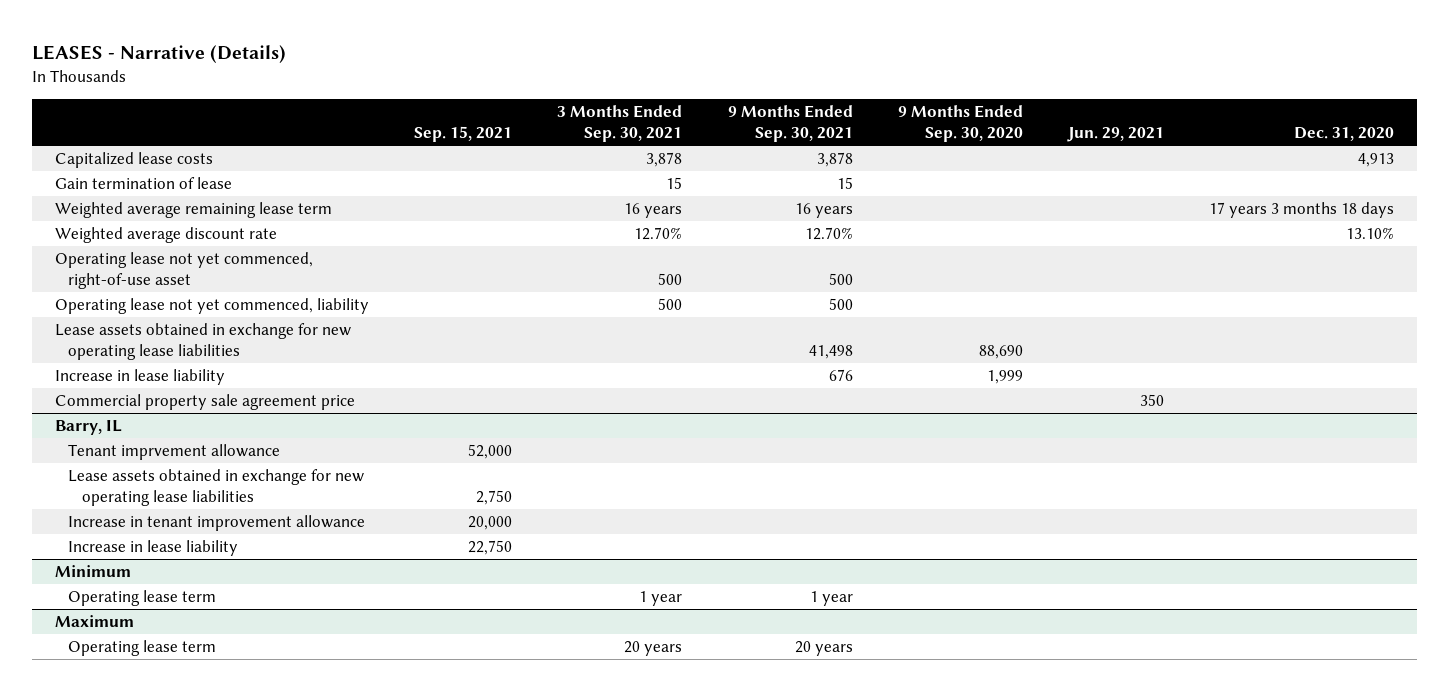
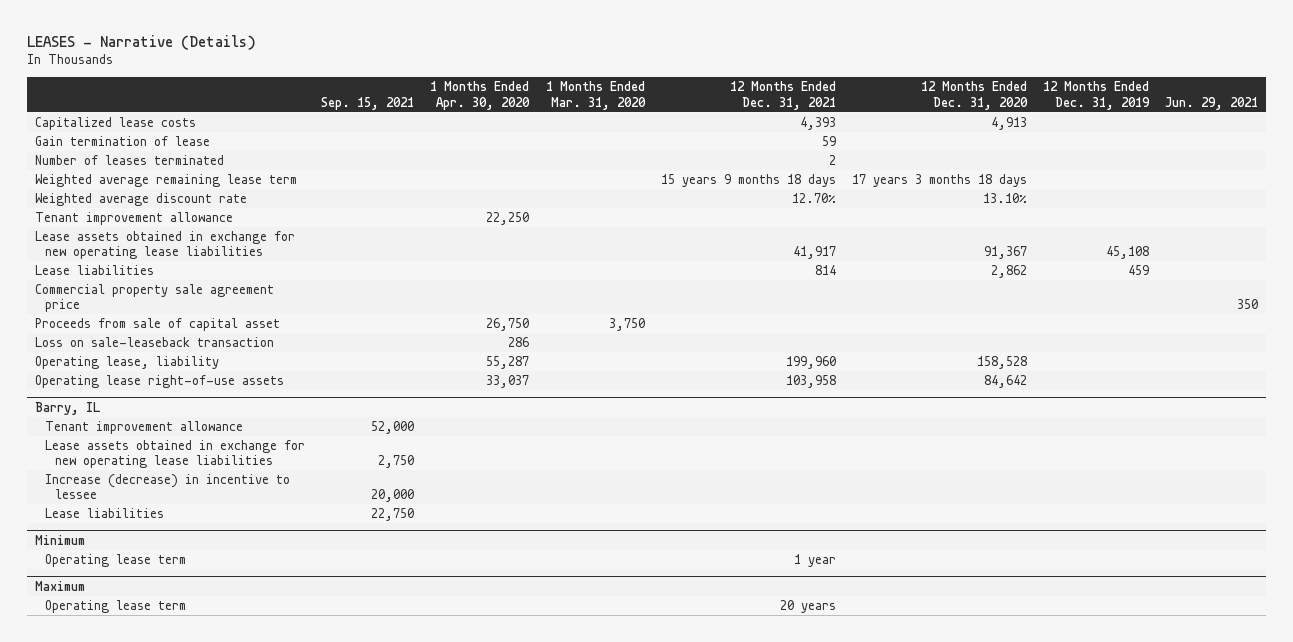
[557,105,683,143] 3 Months Ended Sep. 30, 2021 -> none
[727,105,853,143] 9 Months Ended Sep. 30, 2021 -> none
[897,105,1023,143] 9 Months Ended Sep. 30, 2020 -> none
[1294,127,1395,142] Dec. 31, 2020 -> none
none -> [430,81,531,110] 1 Months Ended Apr. 30, 2020
none -> [545,81,646,110] 1 Months Ended Mar. 31, 2020
none -> [729,81,836,110] 12 Months Ended Dec. 31, 2021
none -> [920,81,1028,110] 12 Months Ended Dec. 31, 2020
none -> [1043,81,1151,110] 12 Months Ended Dec. 31, 2019
none -> [34,155,224,166] Number of leases terminated
[55,252,314,290] Operating lease not yet commenced, right-of-use asset -> none
[55,298,370,315] Operating lease not yet commenced, liability -> none
none -> [34,212,233,226] Tenant improvement allowance
[55,369,226,386] Increase in lease liability -> [34,265,154,276] Lease liabilities
none -> [34,318,280,332] Proceeds from sale of capital asset
none -> [34,337,274,348] Loss on sale-leaseback transaction
none -> [34,356,219,370] Operating lease, liability
none -> [34,375,284,389] Operating lease right-of-use assets
[68,444,281,461] Tenant imprvement allowance -> [45,421,244,435] Tenant improvement allowance
[68,515,366,532] Increase in tenant improvement allowance -> [45,474,291,500] Increase (decrease) in incentive to lessee
[68,540,239,557] Increase in lease liability -> [45,508,165,519] Lease liabilities

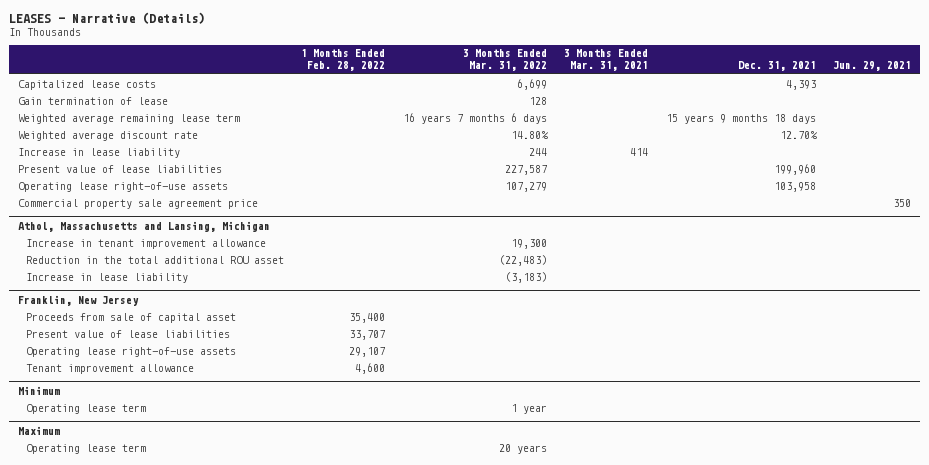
[321,96,415,110] Sep. 15, 2021 -> none
[430,81,531,110] 1 Months Ended Apr. 30, 2020 -> none
[545,81,646,110] 1 Months Ended Mar. 31, 2020 -> none
[729,81,836,110] 12 Months Ended Dec. 31, 2021 -> none
[920,81,1028,110] 12 Months Ended Dec. 31, 2020 -> none
[1043,81,1151,110] 12 Months Ended Dec. 31, 2019 -> none
none -> [301,49,386,72] 1 Months Ended Feb. 28, 2022
none -> [462,49,547,72] 3 Months Ended Mar. 31, 2022
none -> [564,49,649,72] 3 Months Ended Mar. 31, 2021
none -> [737,61,816,72] Dec. 31, 2021
[34,155,224,166] Number of leases terminated -> none
[34,212,233,226] Tenant improvement allowance -> none
[34,231,295,260] Lease assets obtained in exchange for new operating lease liabilities -> none
[34,318,280,332] Proceeds from sale of capital asset -> none
[34,337,274,348] Loss on sale-leaseback transaction -> none
[34,265,154,276] Lease liabilities -> [18,147,181,158] Increase in lease liability
[34,356,219,370] Operating lease, liability -> [18,164,223,173] Present value of lease liabilities
[34,401,100,415] Barry, IL -> none
[45,421,244,435] Tenant improvement allowance -> none
[45,440,306,469] Lease assets obtained in exchange for new operating lease liabilities -> none
[45,474,291,500] Increase (decrease) in incentive to lessee -> none
[45,508,165,519] Lease liabilities -> none
[34,284,274,313] Commercial property sale agreement price -> [18,198,259,209] Commercial property sale agreement price
none -> [18,220,271,232] Athol, Massachusetts and Lansing, Michigan
none -> [25,238,266,249] Increase in tenant improvement allowance
none -> [25,255,284,264] Reduction in the total additional ROU asset
none -> [25,272,188,283] Increase in lease liability
none -> [18,294,140,306] Franklin, New Jersey
none -> [25,312,236,323] Proceeds from sale of capital asset
none -> [25,329,230,338] Present value of lease liabilities
none -> [25,346,236,357] Operating lease right-of-use assets
none -> [25,363,194,374] Tenant improvement allowance

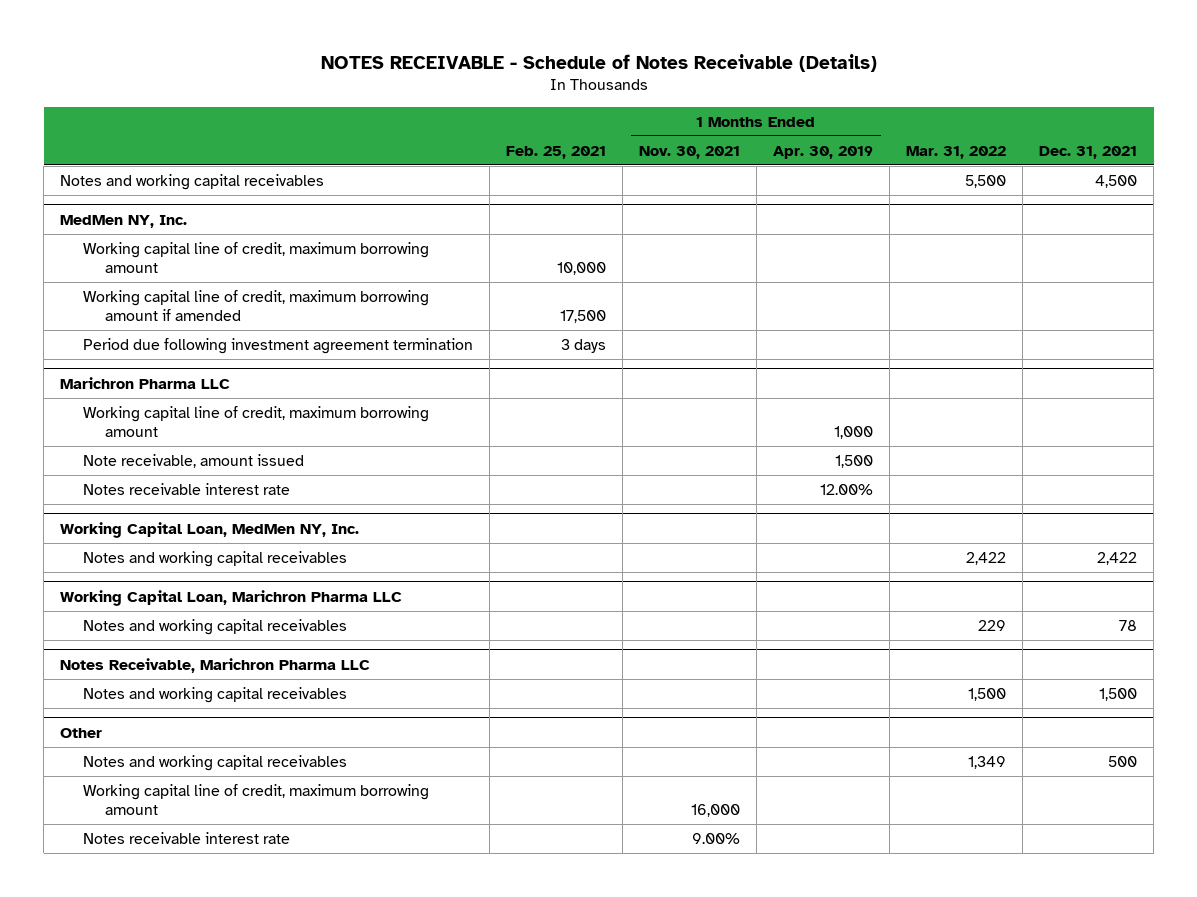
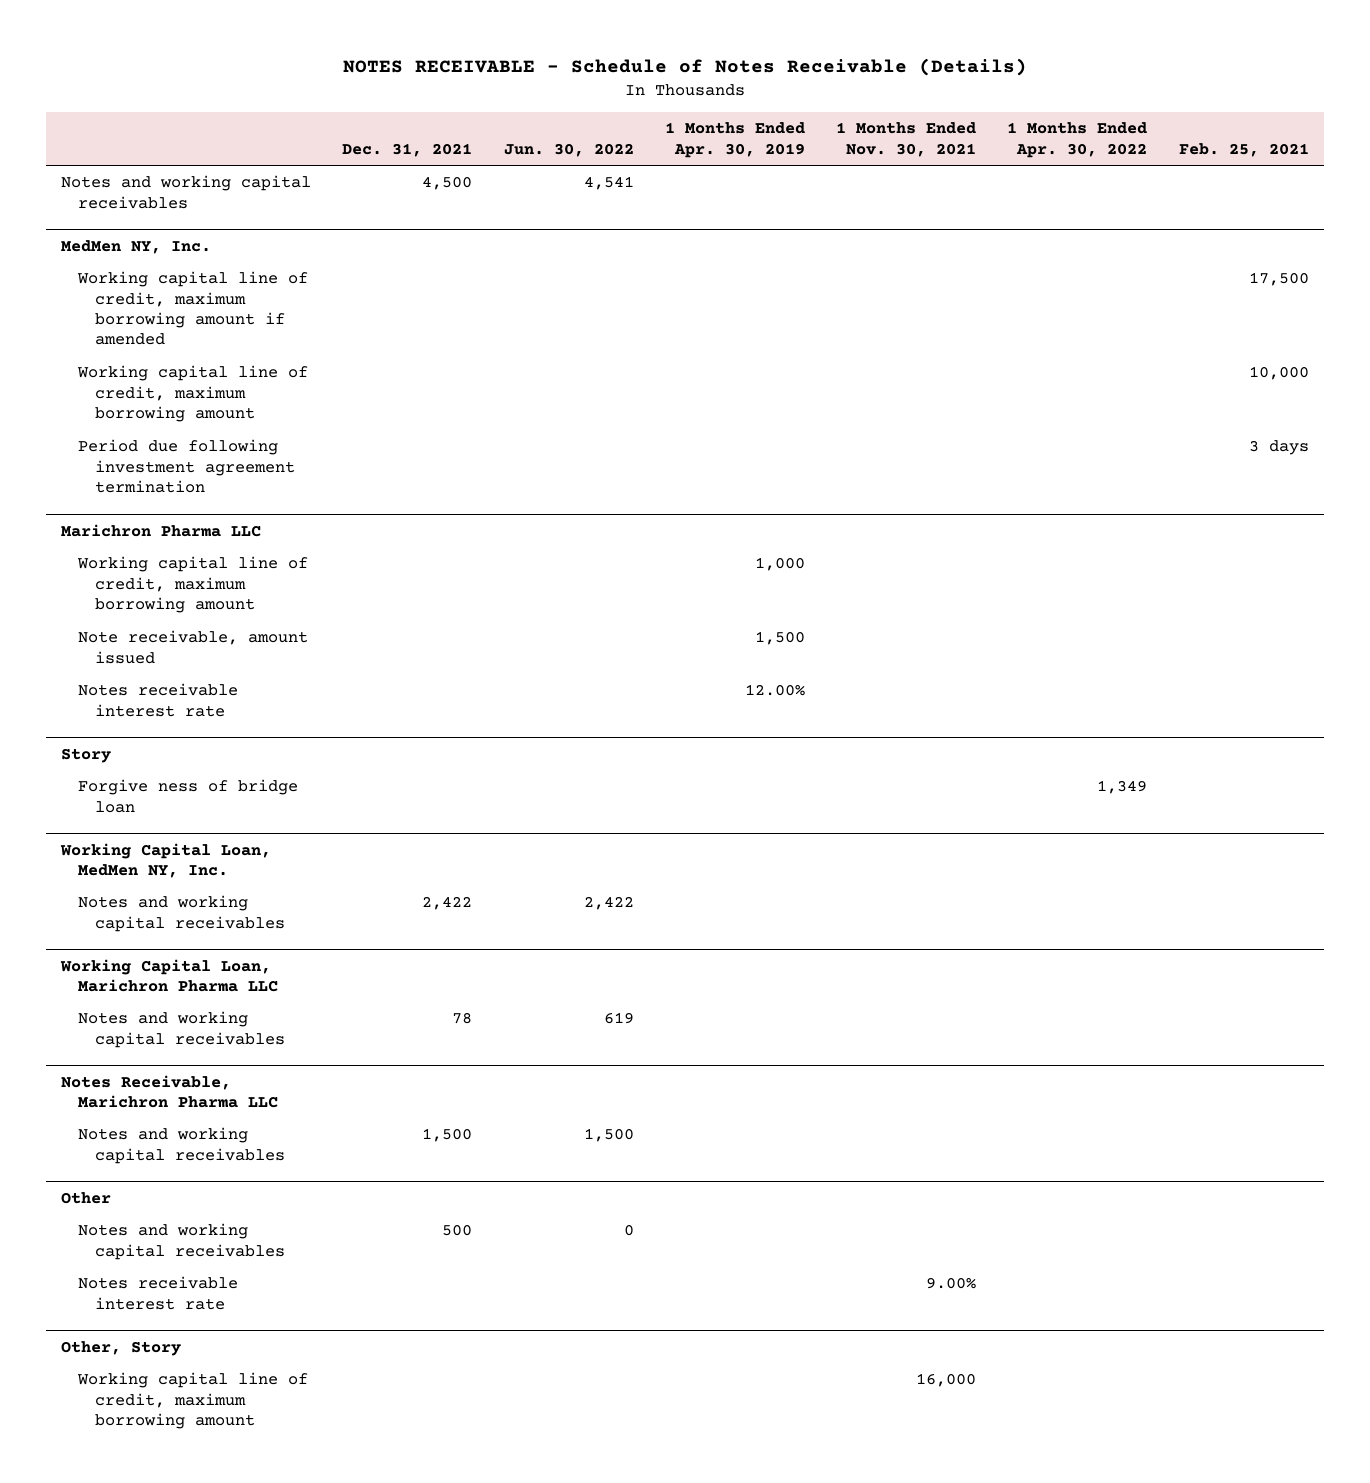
[906,145,1007,159] Mar. 31, 2022 -> none
none -> [503,142,634,157] Jun. 30, 2022
none -> [1007,122,1148,158] 1 Months Ended Apr. 30, 2022
[82,242,429,273] Working capital line of credit, maximum borrowing amount -> [77,365,309,422] Working capital line of credit, maximum borrowing amount
none -> [61,747,112,763] Story
none -> [78,779,299,813] Forgive ness of bridge loan
[82,784,429,815] Working capital line of credit, maximum borrowing amount -> none
none -> [61,1340,182,1356] Other, Story
none -> [77,1372,309,1429] Working capital line of credit, maximum borrowing amount

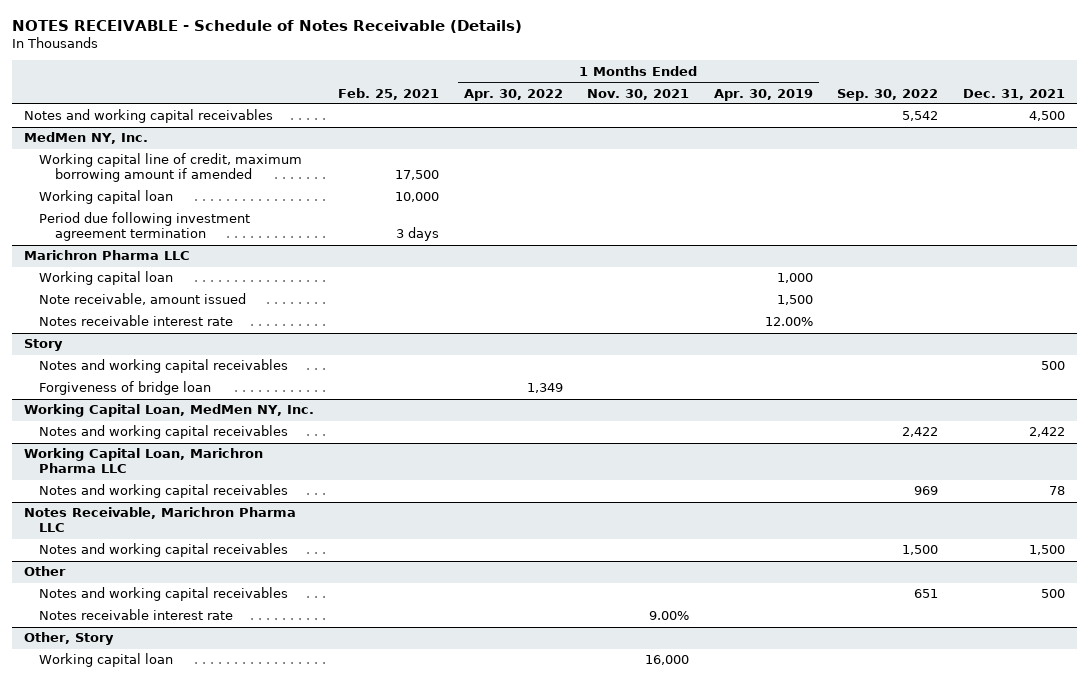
[503,142,634,157] Jun. 30, 2022 -> none
none -> [837,88,939,101] Sep. 30, 2022
[77,365,309,422] Working capital line of credit, maximum borrowing amount -> [39,190,174,205] Working capital loan
[77,556,309,613] Working capital line of credit, maximum borrowing amount -> [39,271,174,286] Working capital loan
none -> [39,359,289,374] Notes and working capital receivables
[78,779,299,813] Forgive ness of bridge loan -> [39,381,212,396] Forgiveness of bridge loan
[77,1372,309,1429] Working capital line of credit, maximum borrowing amount -> [39,653,174,668] Working capital loan

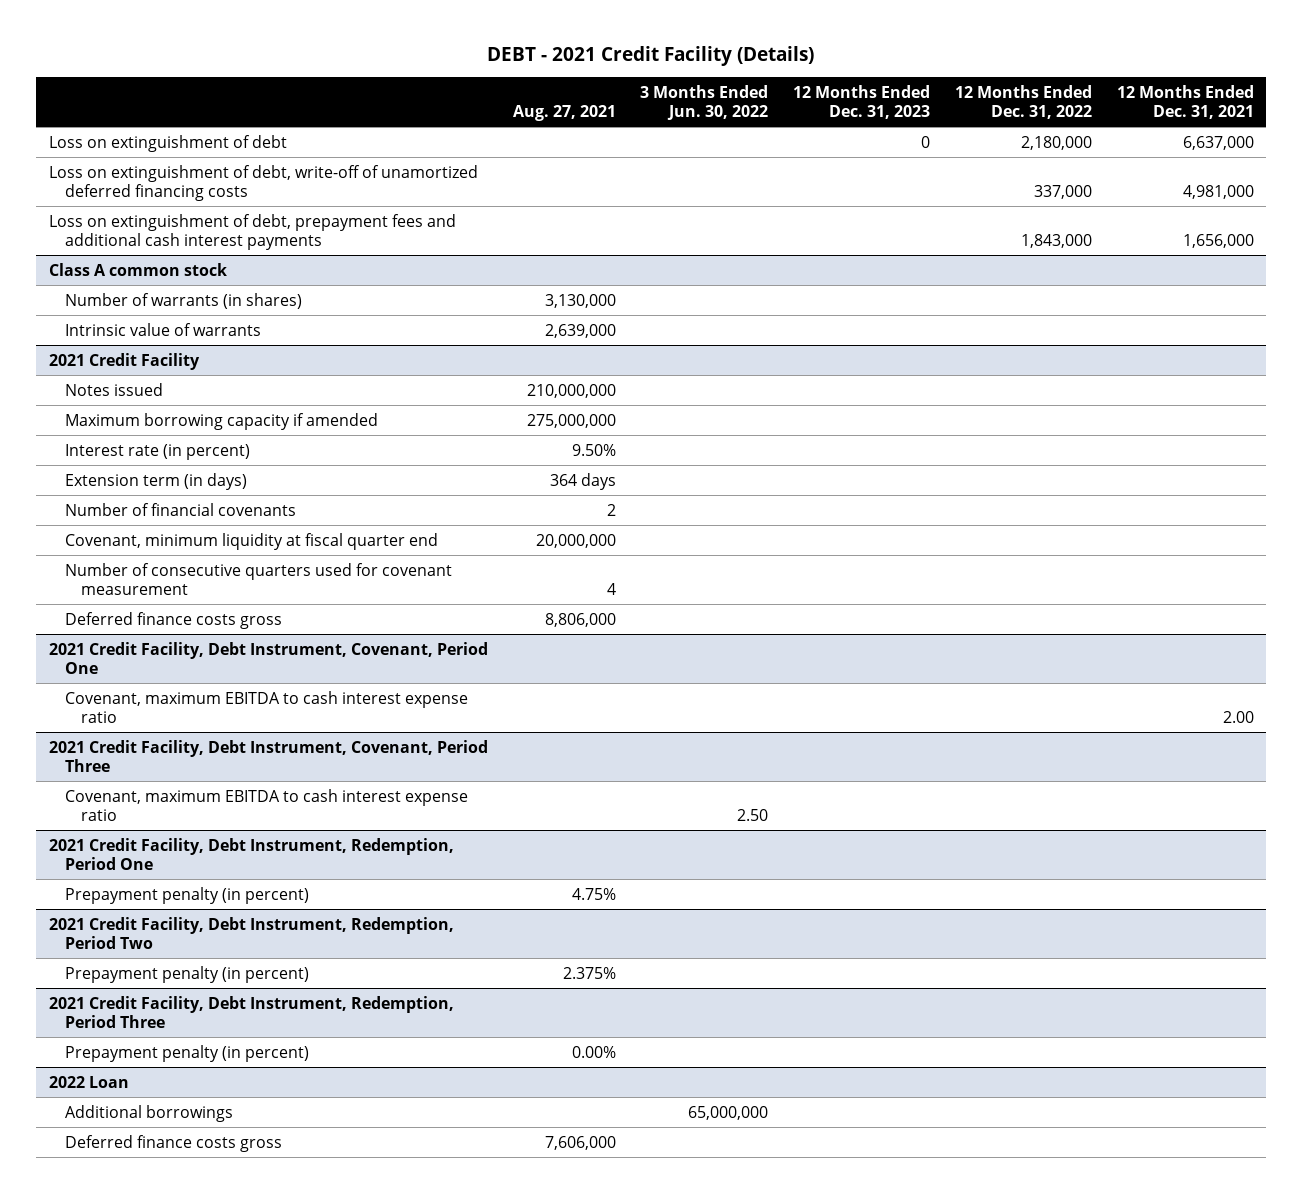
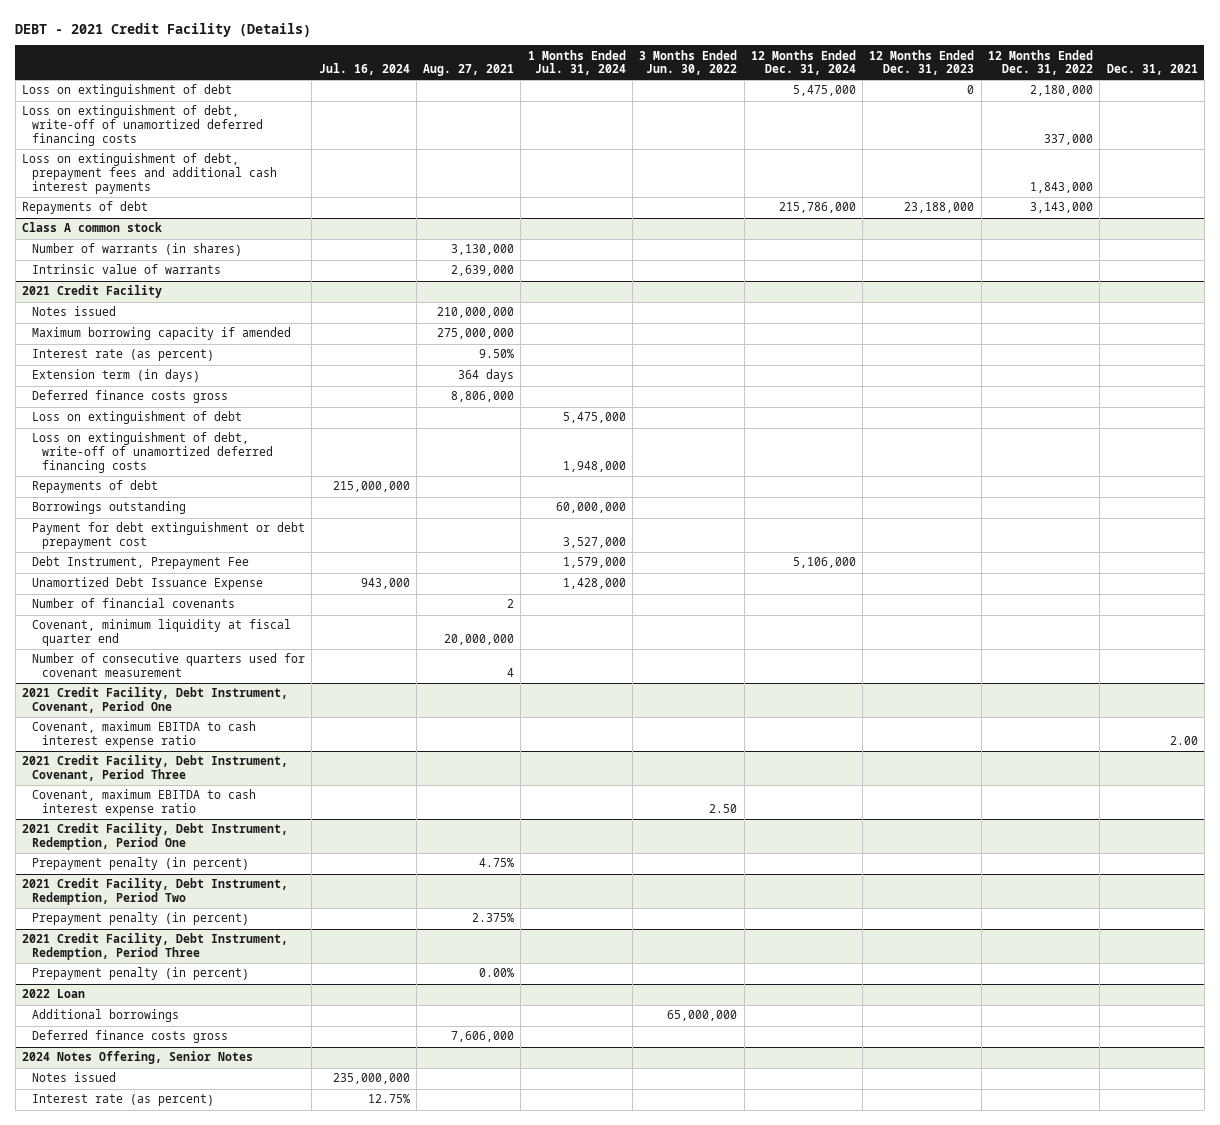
[1116,84,1254,119] 12 Months Ended Dec. 31, 2021 -> none
none -> [318,63,410,76] Jul. 16, 2024
none -> [527,49,626,76] 1 Months Ended Jul. 31, 2024
none -> [750,49,856,76] 12 Months Ended Dec. 31, 2024
none -> [1106,64,1198,76] Dec. 31, 2021
none -> [22,201,149,215] Repayments of debt
[64,443,250,460] Interest rate (in percent) -> [31,349,214,362] Interest rate (as percent)
[64,611,282,629] Deferred finance costs gross -> [31,390,228,404] Deferred finance costs gross
none -> [31,411,242,425] Loss on extinguishment of debt
none -> [31,432,273,473] Loss on extinguishment of debt, write-off of unamortized deferred financing costs
none -> [31,480,158,494] Repayments of debt
none -> [31,501,186,515] Borrowings outstanding
none -> [31,522,305,550] Payment for debt extinguishment or debt prepayment cost
none -> [31,556,249,570] Debt Instrument, Prepayment Fee
none -> [31,577,263,591] Unamortized Debt Issuance Expense
none -> [22,1051,254,1065] 2024 Notes Offering, Senior Notes
none -> [31,1072,116,1083] Notes issued
none -> [31,1094,214,1107] Interest rate (as percent)

